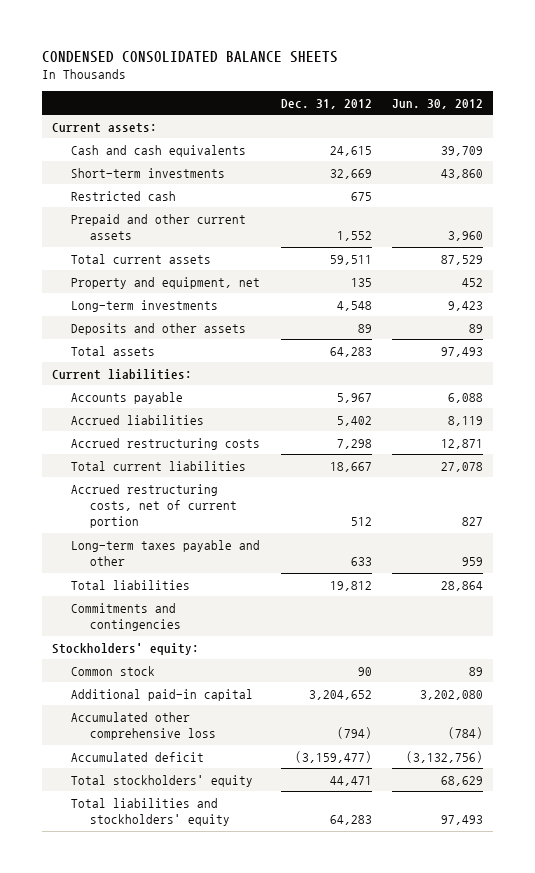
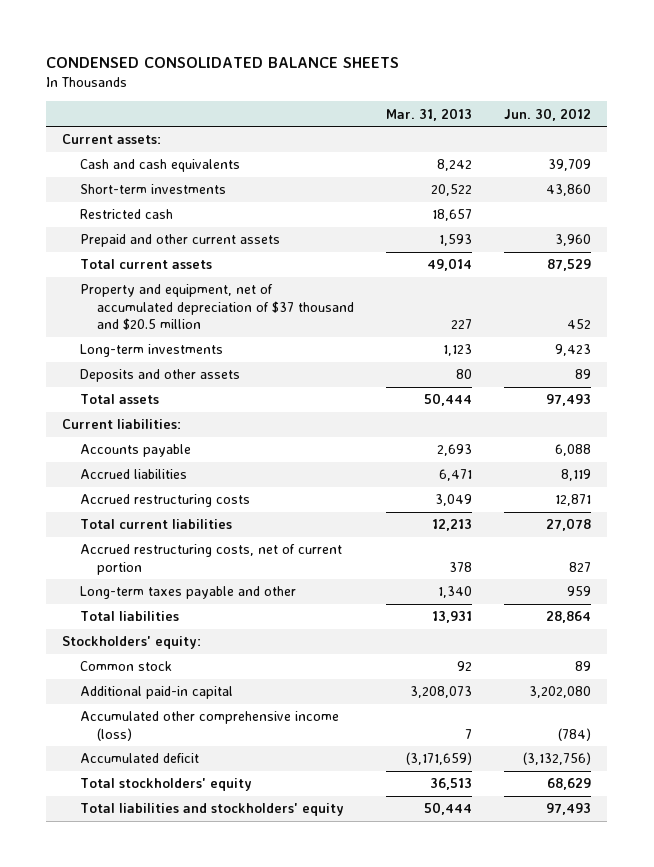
[280,98,372,109] Dec. 31, 2012 -> none
none -> [385,107,472,121] Mar. 31, 2013
[71,276,261,289] Property and equipment, net -> [79,284,354,330] Property and equipment, net of accumulated depreciation of $37 thousand and $20.5 million
[71,602,182,632] Commitments and contingencies -> none
[71,711,217,741] Accumulated other comprehensive loss -> [79,711,339,741] Accumulated other comprehensive income (loss)

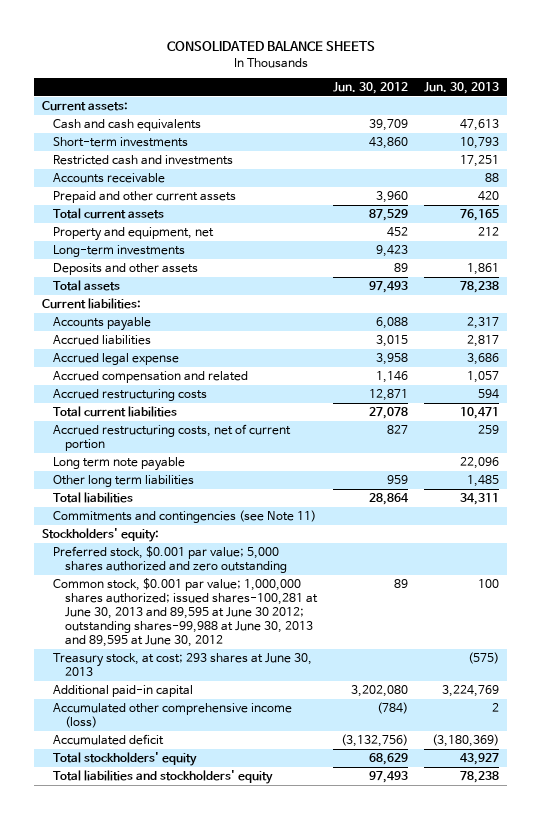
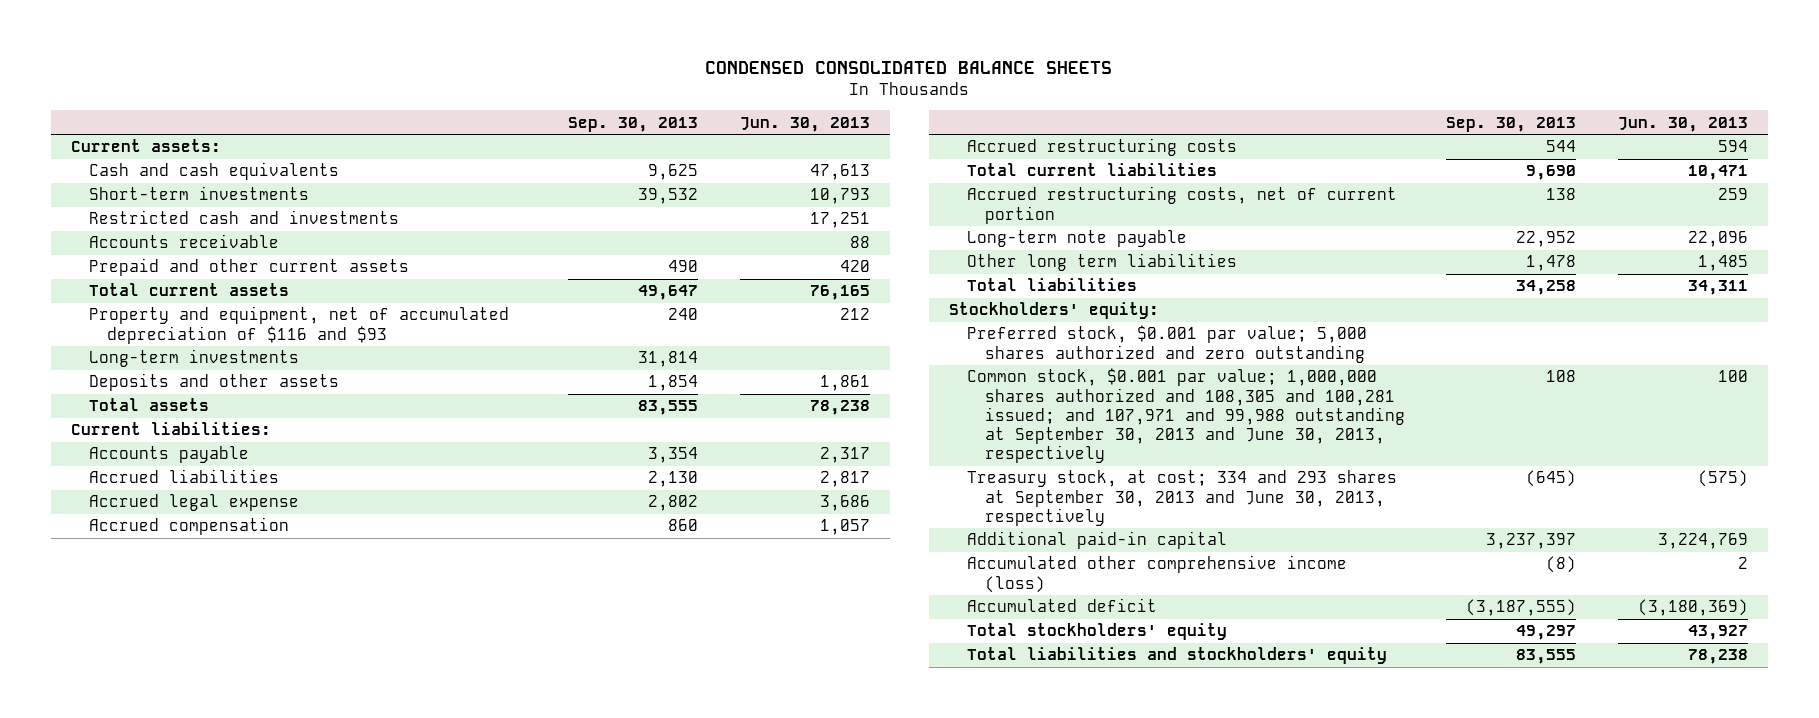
[166,41,375,52] CONSOLIDATED BALANCE SHEETS -> [705,61,1113,75] CONDENSED CONSOLIDATED BALANCE SHEETS
[333,81,409,94] Jun. 30, 2012 -> none
none -> [568,116,699,132] Sep. 30, 2013
[53,226,215,241] Property and equipment, net -> [89,306,510,344] Property and equipment, net of accumulated depreciation of $116 and $93
[53,370,249,383] Accrued compensation and related -> [89,517,290,536] Accrued compensation
[53,456,186,471] Long term note payable -> [967,230,1188,248] Long-term note payable
[53,509,317,523] Commitments and contingencies (see Note 11) -> none
[53,577,318,648] Common stock, $0.001 par value; 1,000,000 shares authorized; issued shares-100,281 at June 30, 2013 and 89,595 at June 30 2012; outstanding shares-99,988 at June 30, 2013 and 89,595 at June 30, 2012 -> [967,368,1405,464] Common stock, $0.001 par value; 1,000,000 shares authorized and 108,305 and 100,281 issued; and 107,971 and 99,988 outstanding at September 30, 2013 and June 30, 2013, respectively
[53,652,313,676] Treasury stock, at cost; 293 shares at June 30, 2013 -> [967,470,1398,526] Treasury stock, at cost; 334 and 293 shares at September 30, 2013 and June 30, 2013, respectively

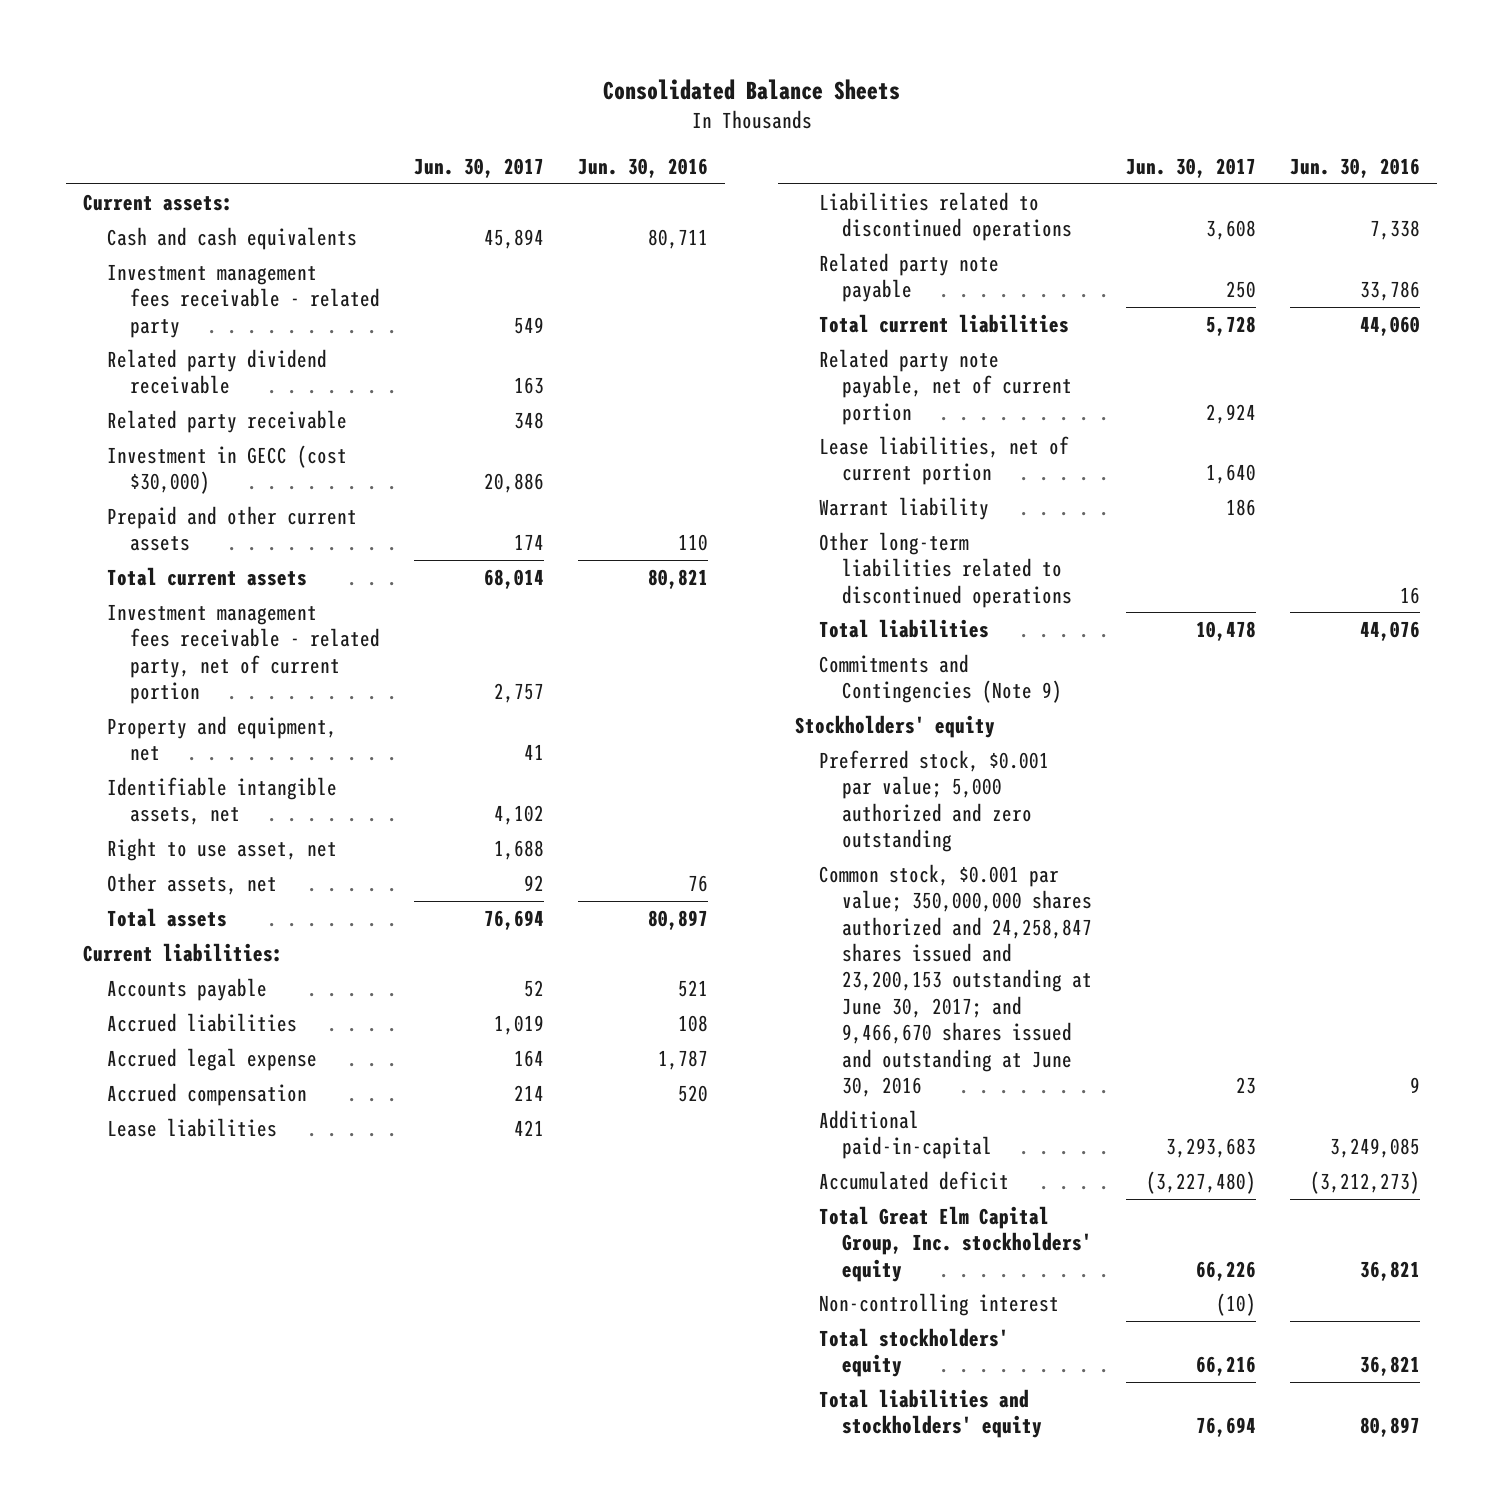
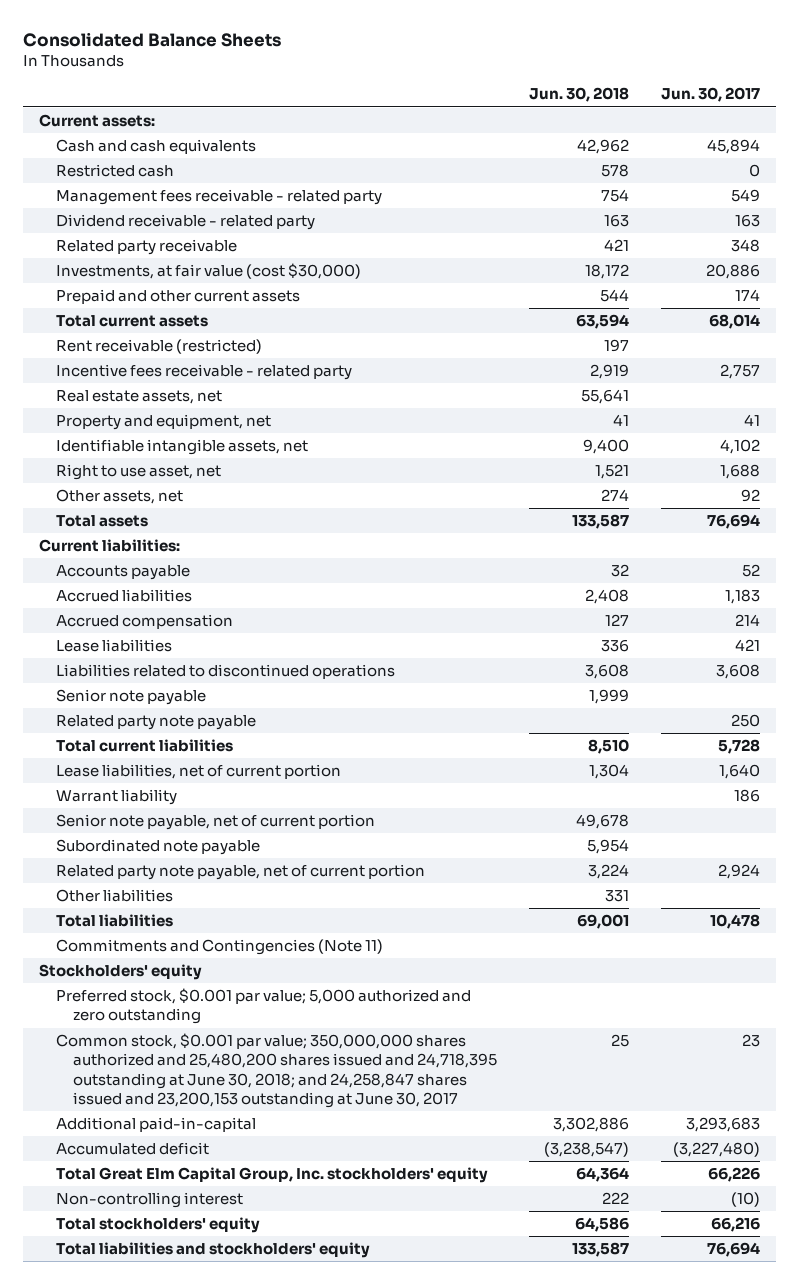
[578,157,709,178] Jun. 30, 2016 -> none
none -> [528,87,629,103] Jun. 30, 2018
none -> [55,164,174,178] Restricted cash
[106,263,381,338] Investment management fees receivable - related party -> [55,189,382,206] Management fees receivable - related party
[106,348,327,395] Related party dividend receivable -> [55,214,315,231] Dividend receivable - related party
[106,444,347,495] Investment in GECC (cost $30,000) -> [55,263,361,280] Investments, at fair value (cost $30,000)
none -> [55,339,262,355] Rent receivable (restricted)
[106,603,381,704] Investment management fees receivable - related party, net of current portion -> [55,364,352,381] Incentive fees receivable - related party
none -> [55,390,222,405] Real estate assets, net
[106,1047,317,1071] Accrued legal expense -> none
[494,1014,545,1035] 1,019 -> [724,589,760,605] 1,183
none -> [55,689,206,706] Senior note payable
[818,531,1073,608] Other long-term liabilities related to discontinued operations -> none
none -> [55,814,375,831] Senior note payable, net of current portion
none -> [55,839,260,856] Subordinated note payable
[818,348,1073,425] Related party note payable, net of current portion -> [55,864,425,881] Related party note payable, net of current portion
none -> [55,889,173,903] Other liabilities
[818,653,1063,704] Commitments and Contingencies (Note 9) -> [55,939,383,956] Commitments and Contingencies (Note 11)
[818,863,1093,1098] Common stock, $0.001 par value; 350,000,000 shares authorized and 24,258,847 shares issued and 23,200,153 outstanding at June 30, 2017; and 9,466,670 shares issued and outstanding at June 30, 2016 -> [55,1033,498,1109] Common stock, $0.001 par value; 350,000,000 shares authorized and 25,480,200 shares issued and 24,718,395 outstanding at June 30, 2018; and 24,258,847 shares issued and 23,200,153 outstanding at June 30, 2017

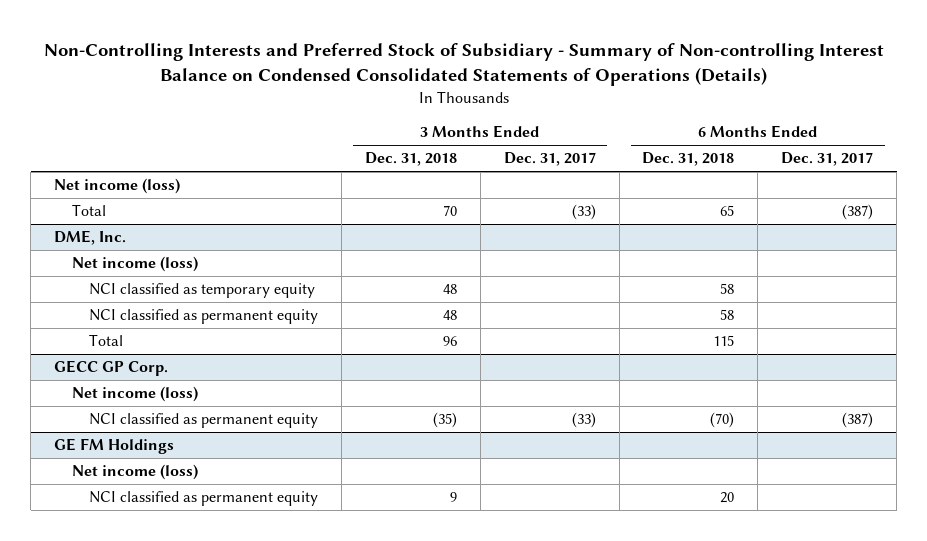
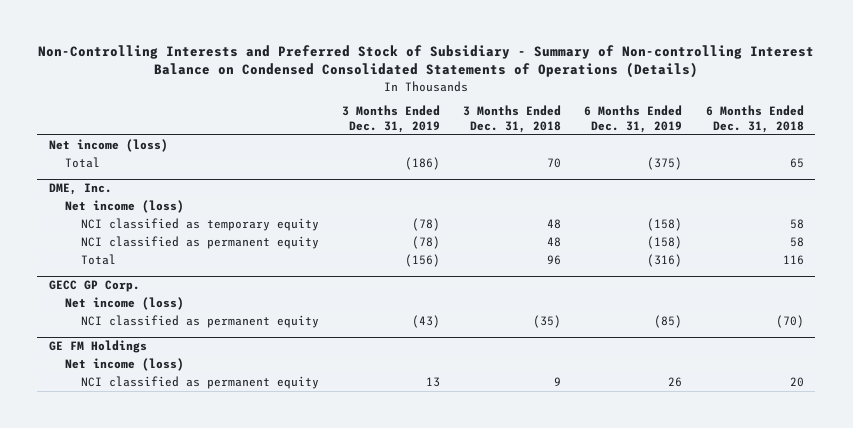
[503,152,596,167] Dec. 31, 2017 -> none
[781,152,874,167] Dec. 31, 2017 -> none
none -> [342,105,441,133] 3 Months Ended Dec. 31, 2019
none -> [584,105,683,133] 6 Months Ended Dec. 31, 2019
[713,335,735,347] 115 -> [782,255,804,266] 116

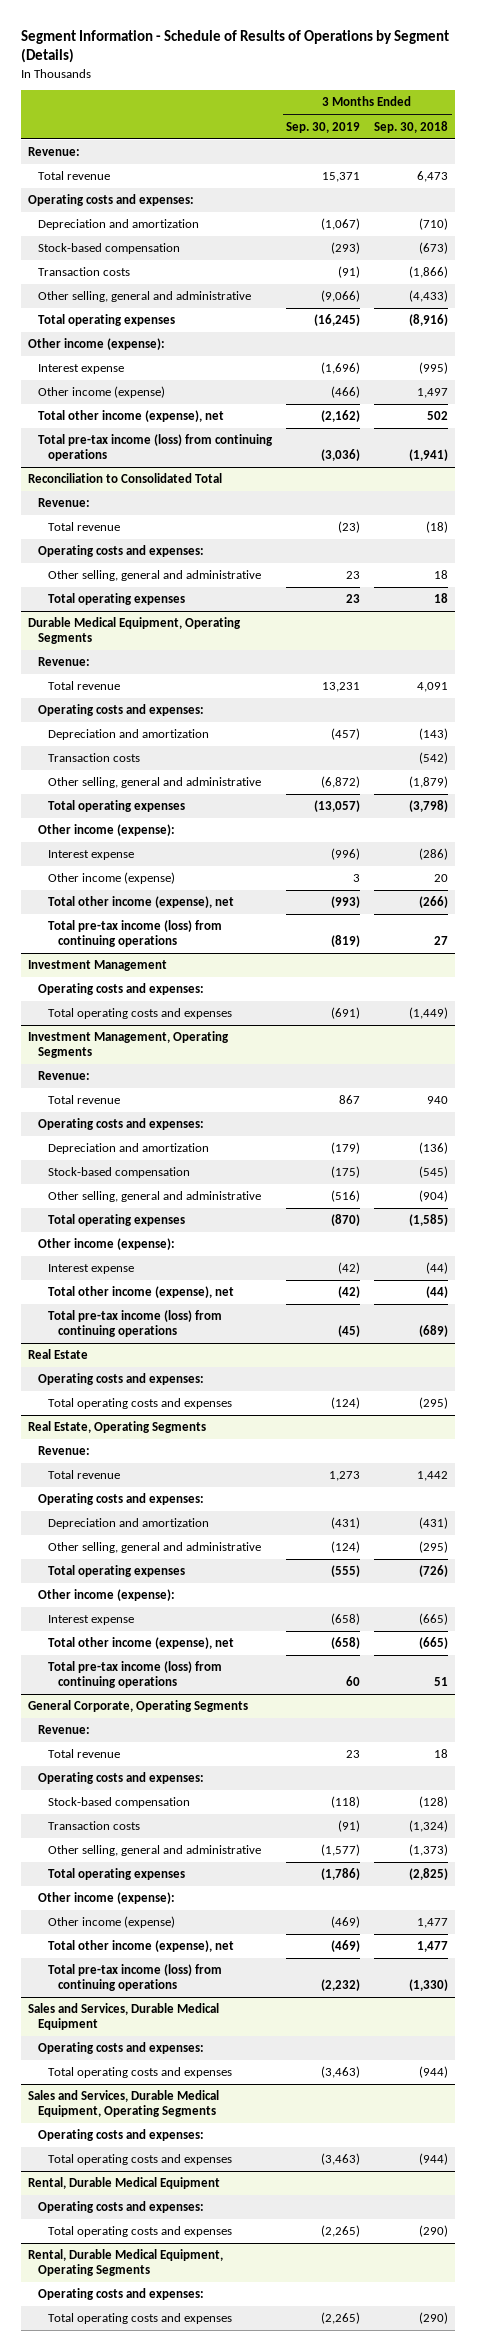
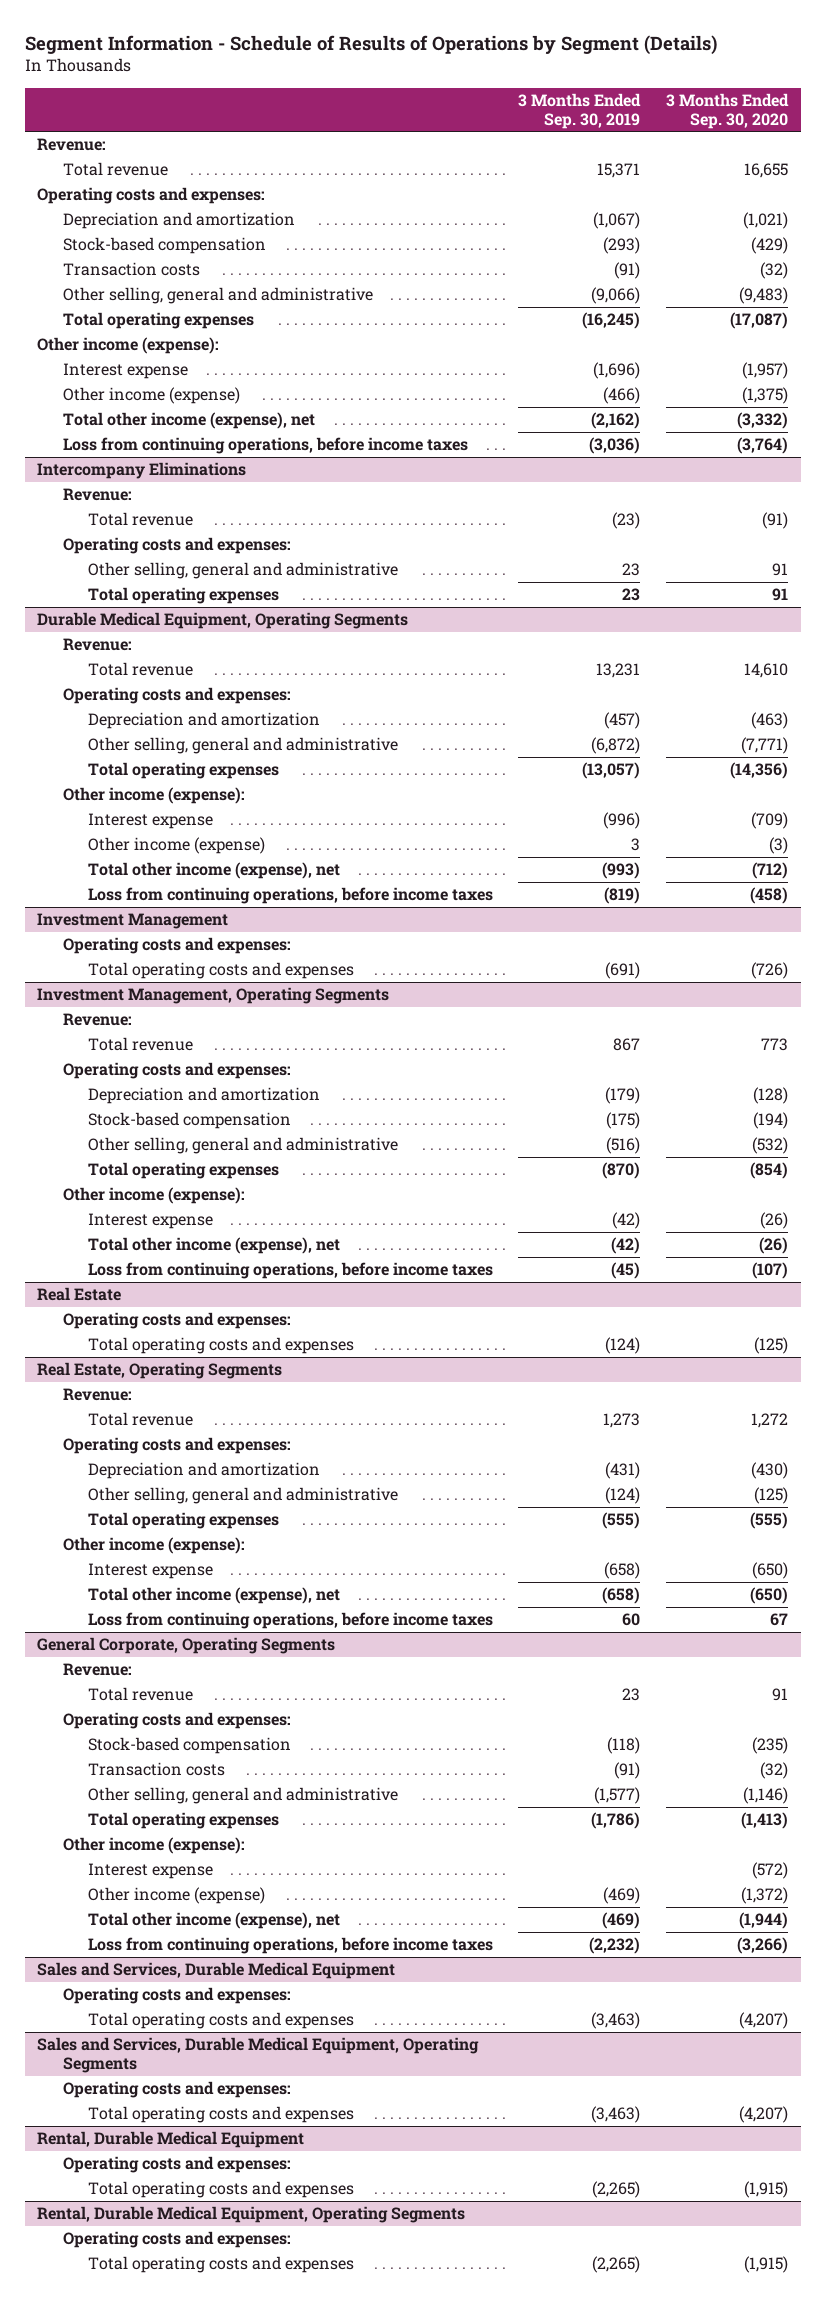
[374,120,449,133] Sep. 30, 2018 -> none
none -> [666,92,790,129] 3 Months Ended Sep. 30, 2020
[28,473,223,484] Reconciliation to Consolidated Total -> none
[38,434,274,462] Total pre-tax income (loss) from continuing operations -> [62,437,468,455] Loss from continuing operations, before income taxes
none -> [37,462,247,480] Intercompany Eliminations
[48,753,141,763] Transaction costs -> none
[48,920,223,948] Total pre-tax income (loss) from continuing operations -> [87,887,493,905] Loss from continuing operations, before income taxes
[48,1310,223,1338] Total pre-tax income (loss) from continuing operations -> [87,1262,493,1280] Loss from continuing operations, before income taxes
[48,1661,223,1689] Total pre-tax income (loss) from continuing operations -> [87,1612,493,1630] Loss from continuing operations, before income taxes
none -> [87,1863,213,1880] Interest expense
[48,1964,223,1992] Total pre-tax income (loss) from continuing operations -> [87,1937,493,1955] Loss from continuing operations, before income taxes

